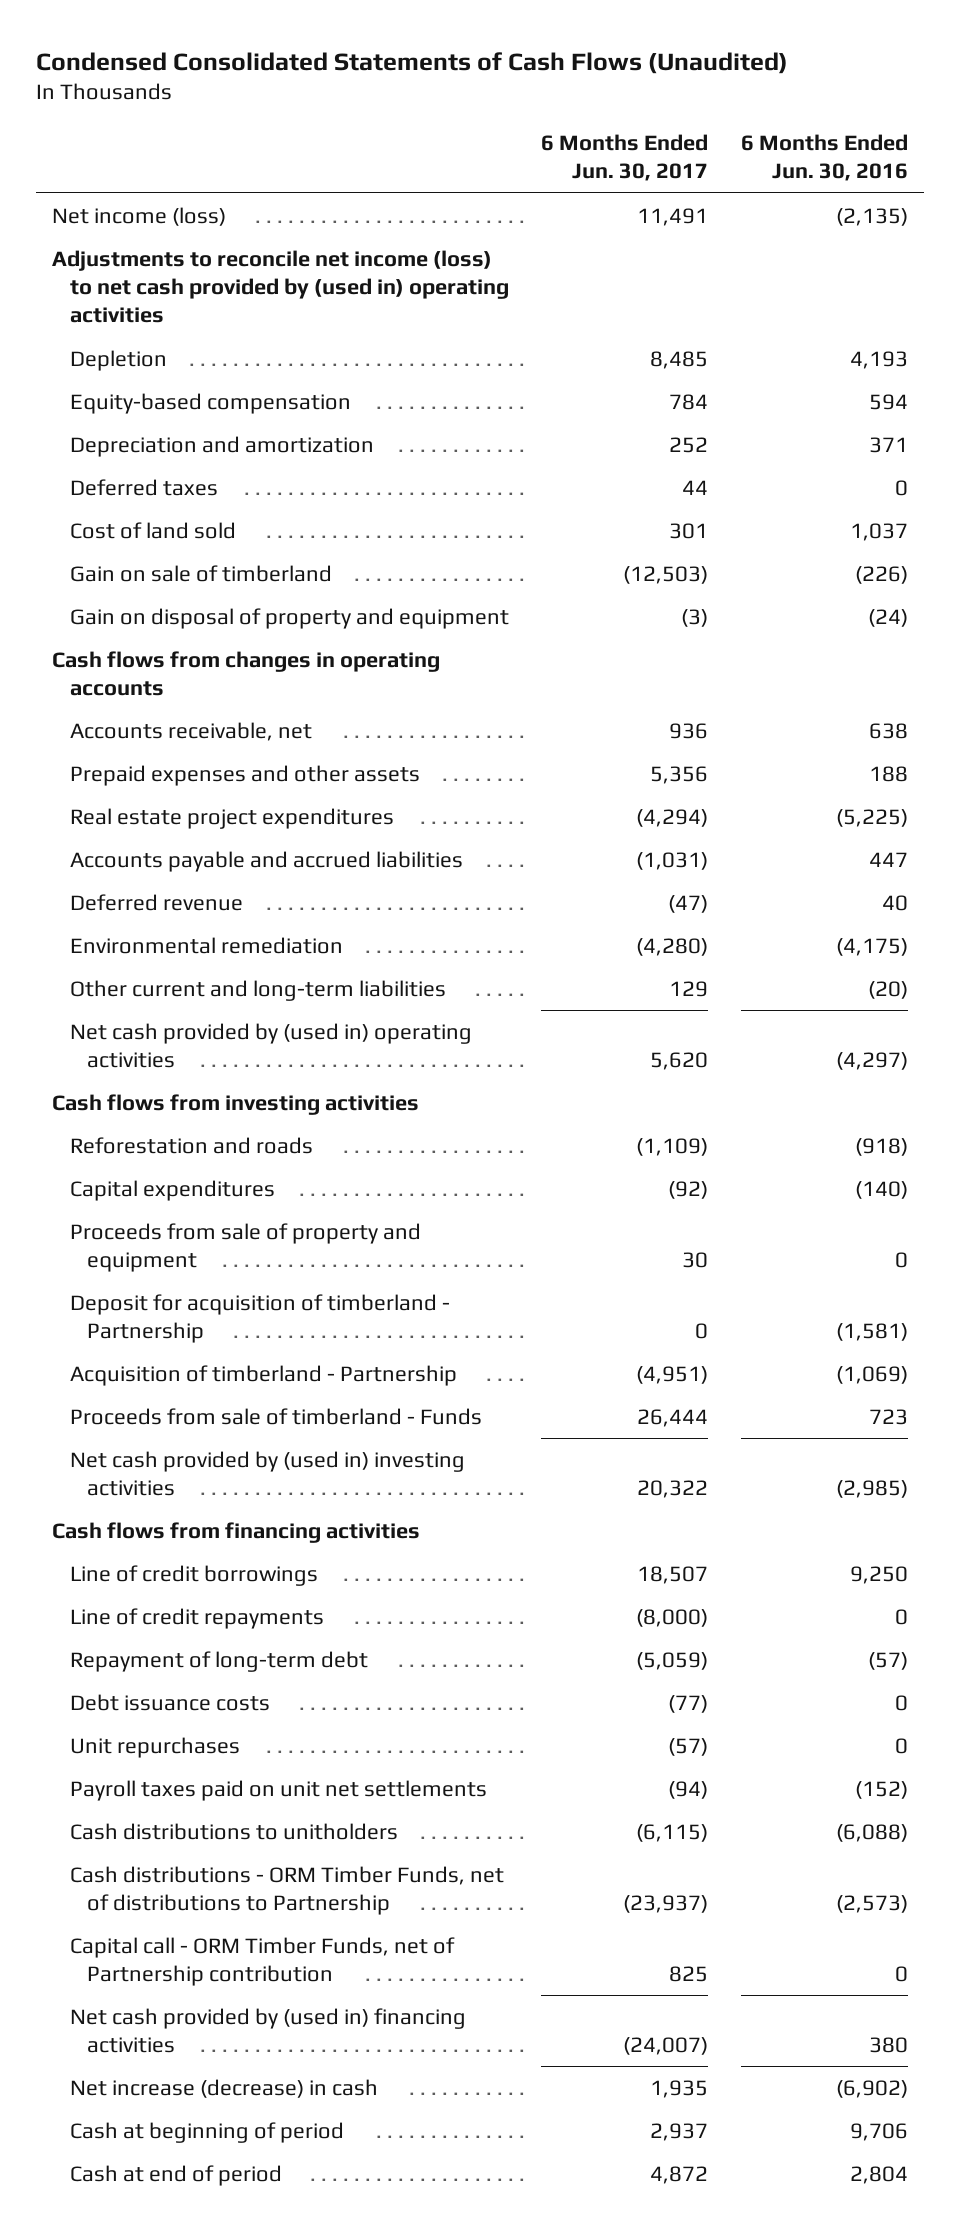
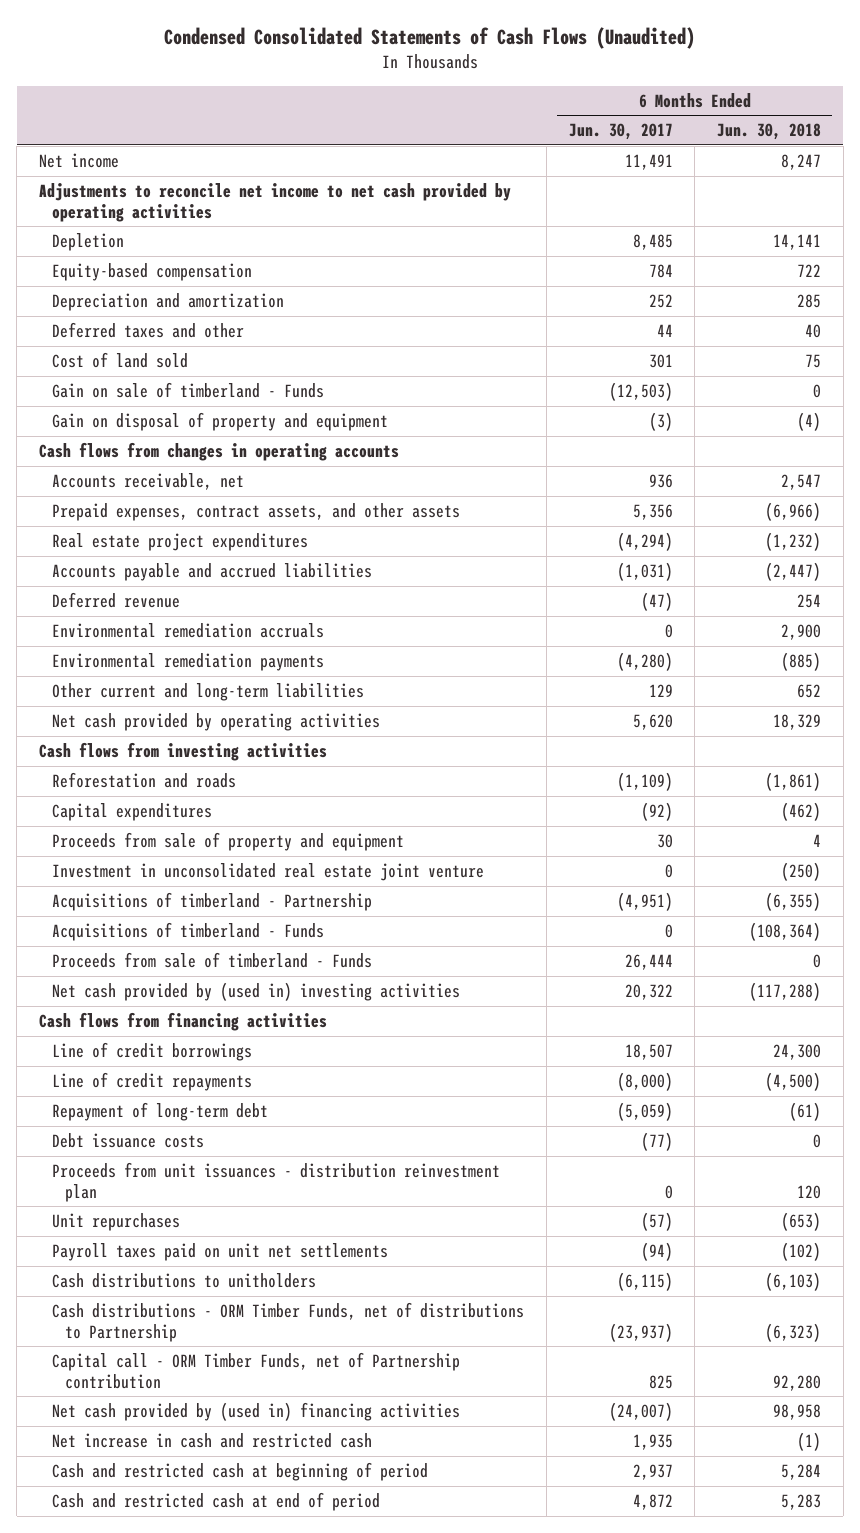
[740,134,908,182] 6 Months Ended Jun. 30, 2016 -> none
none -> [717,123,822,141] Jun. 30, 2018
[52,206,227,226] Net income (loss) -> [39,152,120,168] Net income
[52,249,509,324] Adjustments to reconcile net income (loss) to net cash provided by (used in) operating activities -> [39,182,512,222] Adjustments to reconcile net income to net cash provided by operating activities
[69,478,218,496] Deferred taxes -> [52,321,245,338] Deferred taxes and other
[69,564,332,582] Gain on sale of timberland -> [52,381,325,398] Gain on sale of timberland - Funds
[69,764,420,786] Prepaid expenses and other assets -> [52,502,461,521] Prepaid expenses, contract assets, and other assets
none -> [52,622,325,638] Environmental remediation accruals
[69,936,343,954] Environmental remediation -> [52,652,325,671] Environmental remediation payments
[69,1022,472,1068] Net cash provided by (used in) operating activities -> [52,712,381,731] Net cash provided by operating activities
[69,1293,450,1343] Deposit for acquisition of timberland - Partnership -> none
none -> [52,862,485,881] Investment in unconsolidated real estate joint venture
[69,1364,457,1386] Acquisition of timberland - Partnership -> [52,891,373,911] Acquisitions of timberland - Partnership
none -> [52,921,325,941] Acquisitions of timberland - Funds
none -> [52,1161,501,1202] Proceeds from unit issuances - distribution reinvestment plan
[69,2078,378,2098] Net increase (decrease) in cash -> [52,1432,373,1448] Net increase in cash and restricted cash
[69,2121,344,2143] Cash at beginning of period -> [52,1461,429,1481] Cash and restricted cash at beginning of period
[69,2164,282,2186] Cash at end of period -> [52,1491,381,1511] Cash and restricted cash at end of period

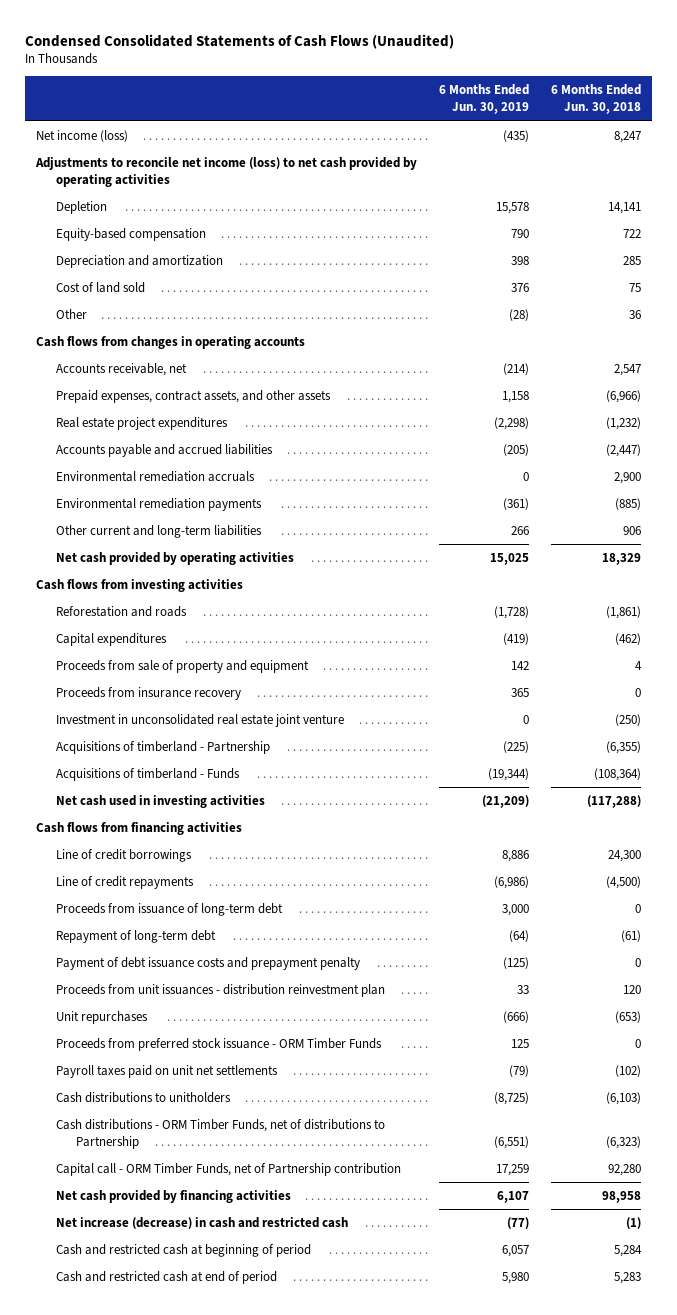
[568,123,673,141] Jun. 30, 2017 -> none
none -> [439,84,530,115] 6 Months Ended Jun. 30, 2019
[39,152,120,168] Net income -> [36,130,129,143] Net income (loss)
[39,182,512,222] Adjustments to reconcile net income to net cash provided by operating activities -> [35,157,418,187] Adjustments to reconcile net income (loss) to net cash provided by operating activities
[52,321,245,338] Deferred taxes and other -> none
[52,381,325,398] Gain on sale of timberland - Funds -> none
[52,411,389,431] Gain on disposal of property and equipment -> none
none -> [55,309,87,320] Other
[52,591,181,608] Deferred revenue -> none
[797,683,822,698] 652 -> [623,526,642,536] 906
none -> [55,687,241,701] Proceeds from insurance recovery
[52,951,373,968] Proceeds from sale of timberland - Funds -> none
[52,981,461,1001] Net cash provided by (used in) investing activities -> [55,795,265,809] Net cash used in investing activities
none -> [55,903,283,917] Proceeds from issuance of long-term debt
[52,1132,205,1148] Debt issuance costs -> none
none -> [55,957,360,971] Payment of debt issuance costs and prepayment penalty
none -> [55,1038,382,1052] Proceeds from preferred stock issuance - ORM Timber Funds
[52,1401,461,1421] Net cash provided by (used in) financing activities -> [55,1190,291,1204] Net cash provided by financing activities
[52,1432,373,1448] Net increase in cash and restricted cash -> [55,1217,348,1230] Net increase (decrease) in cash and restricted cash

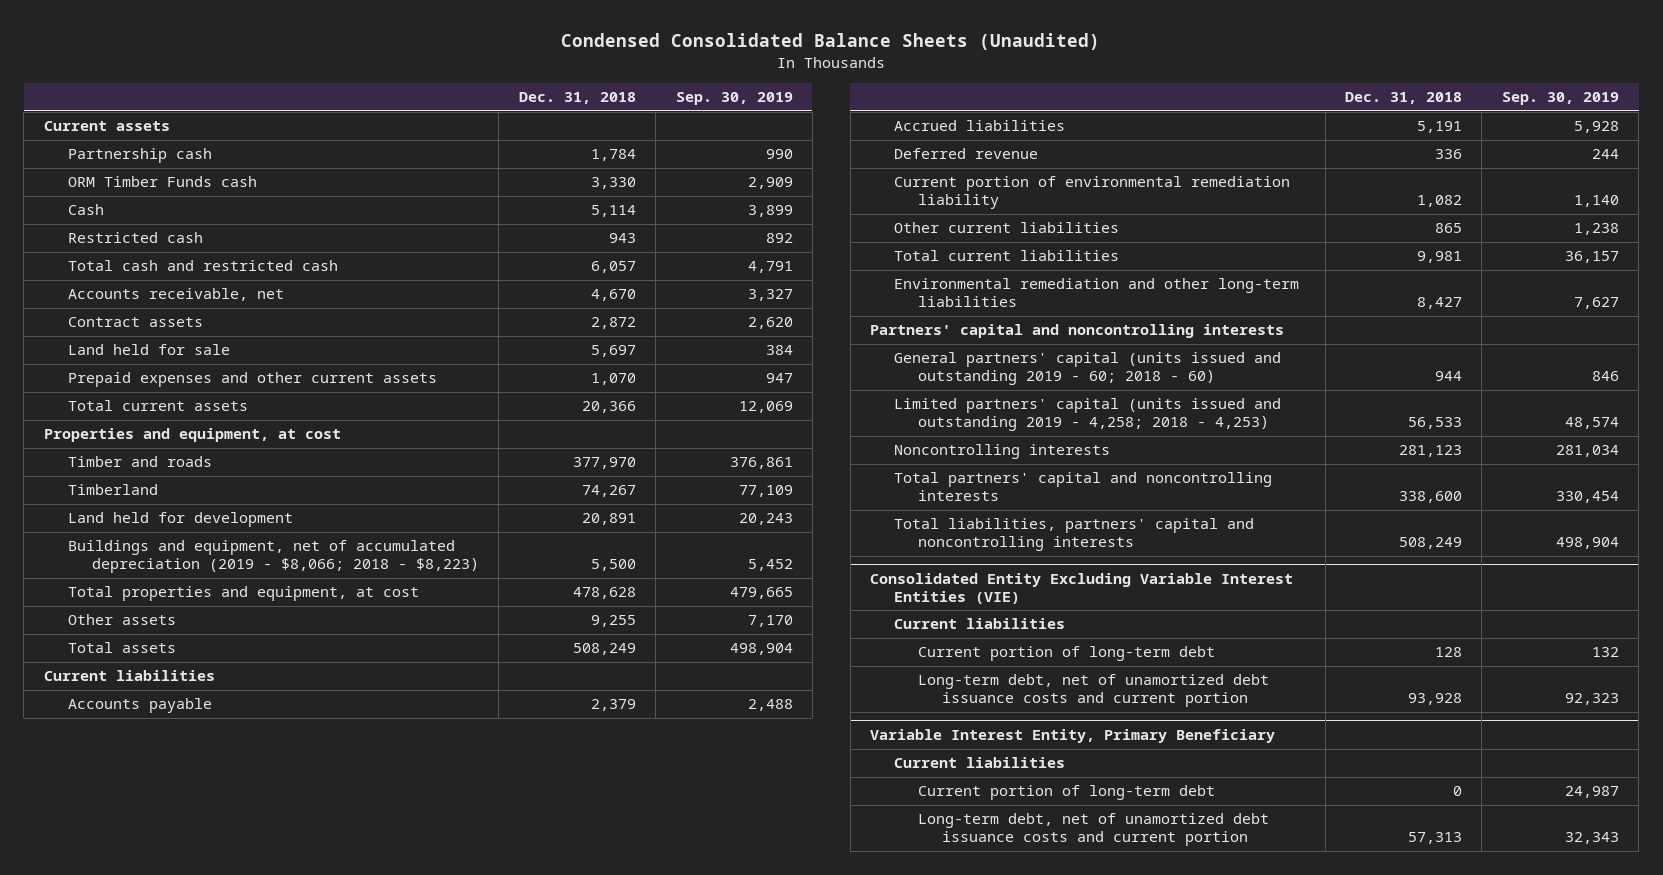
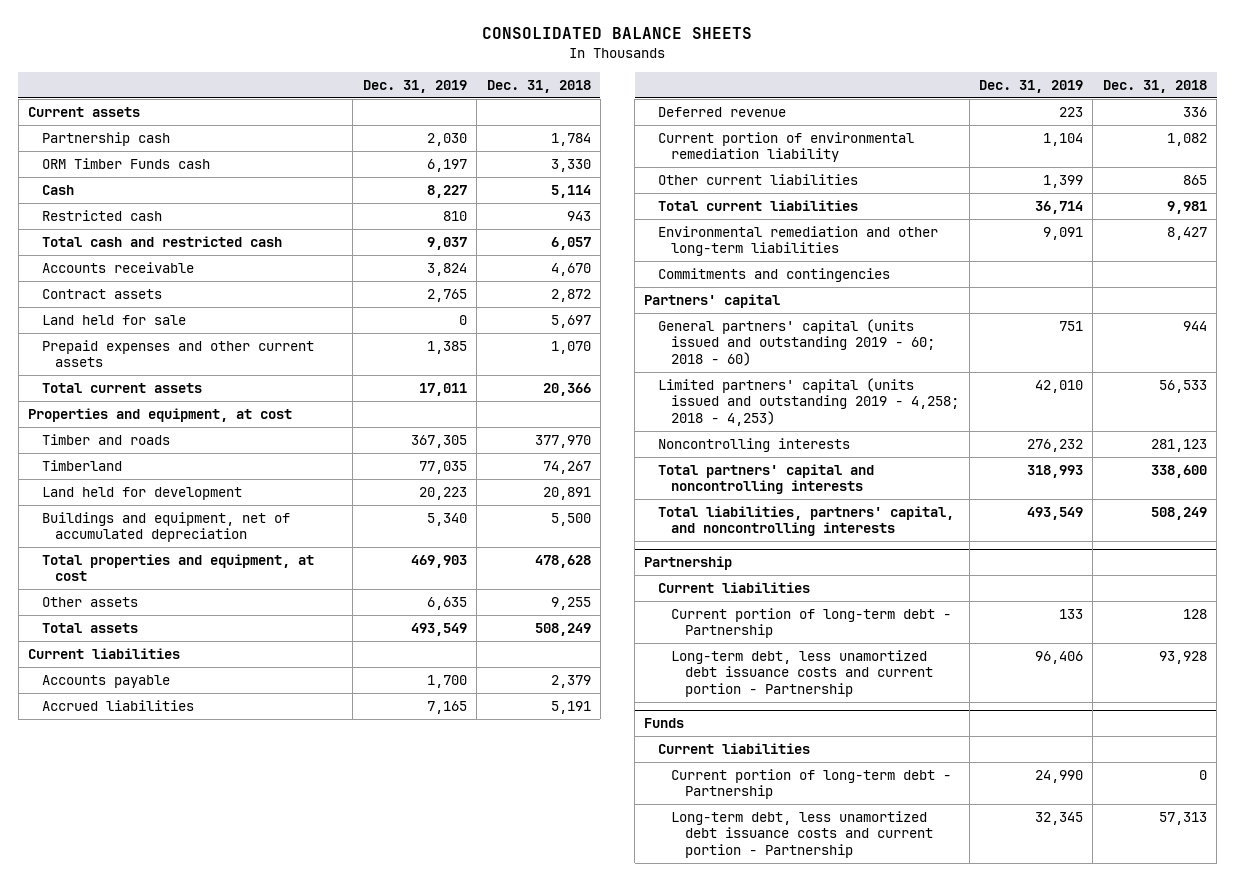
[561,33,1101,51] Condensed Consolidated Balance Sheets (Unaudited) -> [482,27,753,40] CONSOLIDATED BALANCE SHEETS
[675,92,793,106] Sep. 30, 2019 -> none
none -> [362,79,467,93] Dec. 31, 2019
[67,288,284,302] Accounts receivable, net -> [41,262,194,274] Accounts receivable
[67,540,479,574] Buildings and equipment, net of accumulated depreciation (2019 - $8,066; 2018 - $8,223) -> [41,512,290,543] Buildings and equipment, net of accumulated depreciation
none -> [657,268,890,283] Commitments and contingencies
[870,324,1285,339] Partners' capital and noncontrolling interests -> [644,294,781,309] Partners' capital
[894,518,1255,552] Total liabilities, partners' capital and noncontrolling interests -> [657,506,954,537] Total liabilities, partners' capital, and noncontrolling interests
[870,573,1294,605] Consolidated Entity Excluding Variable Interest Entities (VIE) -> [644,556,733,571] Partnership
[918,646,1216,662] Current portion of long-term debt -> [671,608,952,639] Current portion of long-term debt - Partnership
[918,674,1270,708] Long-term debt, net of unamortized debt issuance costs and current portion -> [671,650,933,697] Long-term debt, less unamortized debt issuance costs and current portion - Partnership
[870,729,1276,744] Variable Interest Entity, Primary Beneficiary -> [644,718,685,729] Funds
[918,785,1216,801] Current portion of long-term debt -> [671,769,952,800] Current portion of long-term debt - Partnership
[918,813,1270,847] Long-term debt, net of unamortized debt issuance costs and current portion -> [671,811,933,858] Long-term debt, less unamortized debt issuance costs and current portion - Partnership

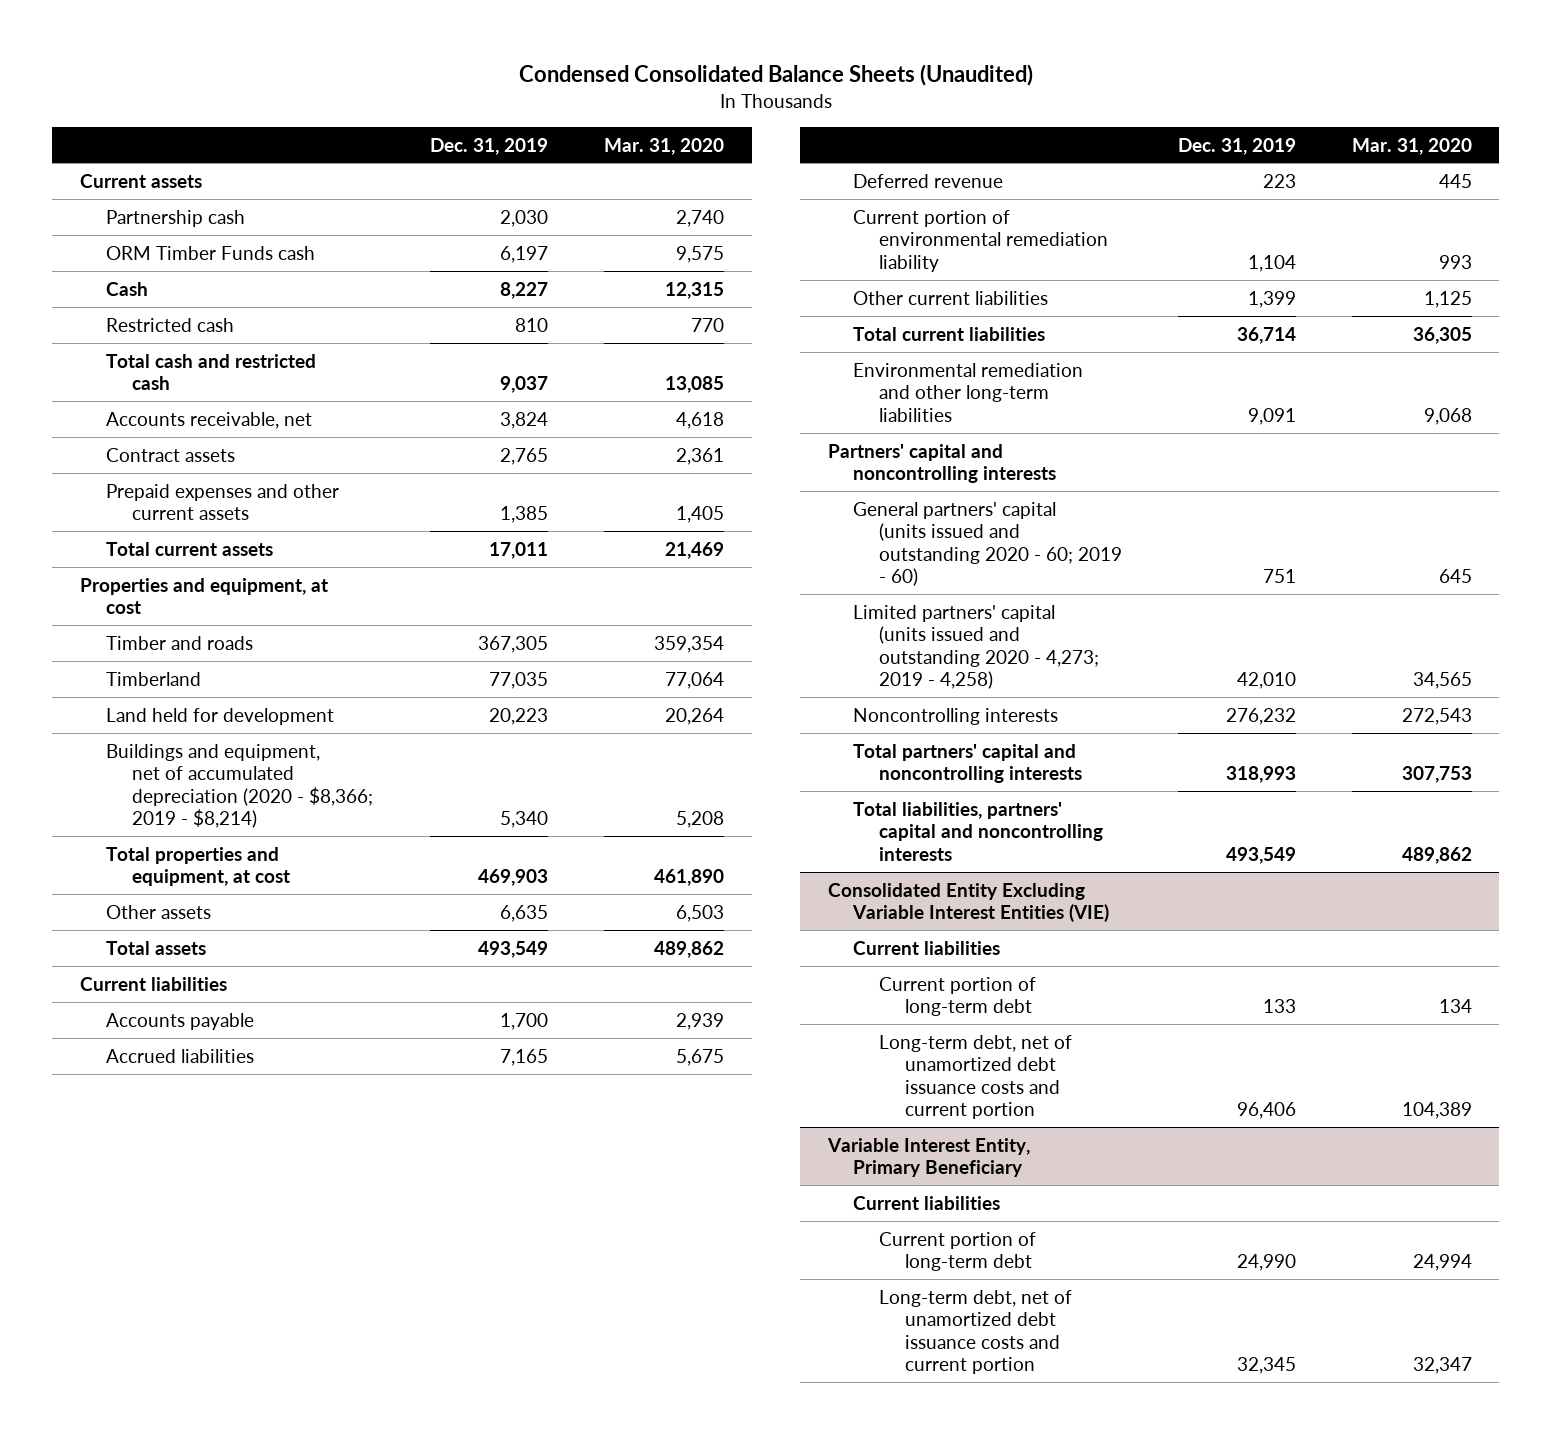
[482,27,753,40] CONSOLIDATED BALANCE SHEETS -> [518,63,1033,86] Condensed Consolidated Balance Sheets (Unaudited)
[486,79,591,93] Dec. 31, 2018 -> none
none -> [604,137,725,155] Mar. 31, 2020
[41,262,194,274] Accounts receivable -> [105,411,312,429] Accounts receivable, net
[41,315,186,326] Land held for sale -> none
[41,512,290,543] Buildings and equipment, net of accumulated depreciation -> [105,743,373,829] Buildings and equipment, net of accumulated depreciation (2020 - $8,366; 2019 - $8,214)
[657,268,890,283] Commitments and contingencies -> none
[644,294,781,309] Partners' capital -> [827,443,1057,484] Partners' capital and noncontrolling interests
[657,319,936,366] General partners' capital (units issued and outstanding 2019 - 60; 2018 - 60) -> [853,501,1123,587] General partners' capital (units issued and outstanding 2020 - 60; 2019 - 60)
[657,378,960,426] Limited partners' capital (units issued and outstanding 2019 - 4,258; 2018 - 4,253) -> [853,604,1100,690] Limited partners' capital (units issued and outstanding 2020 - 4,273; 2019 - 4,258)
[657,506,954,537] Total liabilities, partners' capital, and noncontrolling interests -> [853,801,1104,861] Total liabilities, partners' capital and noncontrolling interests
[644,556,733,571] Partnership -> [827,882,1110,923] Consolidated Entity Excluding Variable Interest Entities (VIE)
[644,718,685,729] Funds -> none
[671,608,952,639] Current portion of long-term debt - Partnership -> [879,976,1037,1017] Current portion of long-term debt
[671,650,933,697] Long-term debt, less unamortized debt issuance costs and current portion - Partnership -> [879,1034,1073,1120] Long-term debt, net of unamortized debt issuance costs and current portion
none -> [826,1137,1030,1178] Variable Interest Entity, Primary Beneficiary
[671,769,952,800] Current portion of long-term debt - Partnership -> [879,1231,1037,1272] Current portion of long-term debt
[671,811,933,858] Long-term debt, less unamortized debt issuance costs and current portion - Partnership -> [879,1289,1073,1375] Long-term debt, net of unamortized debt issuance costs and current portion

